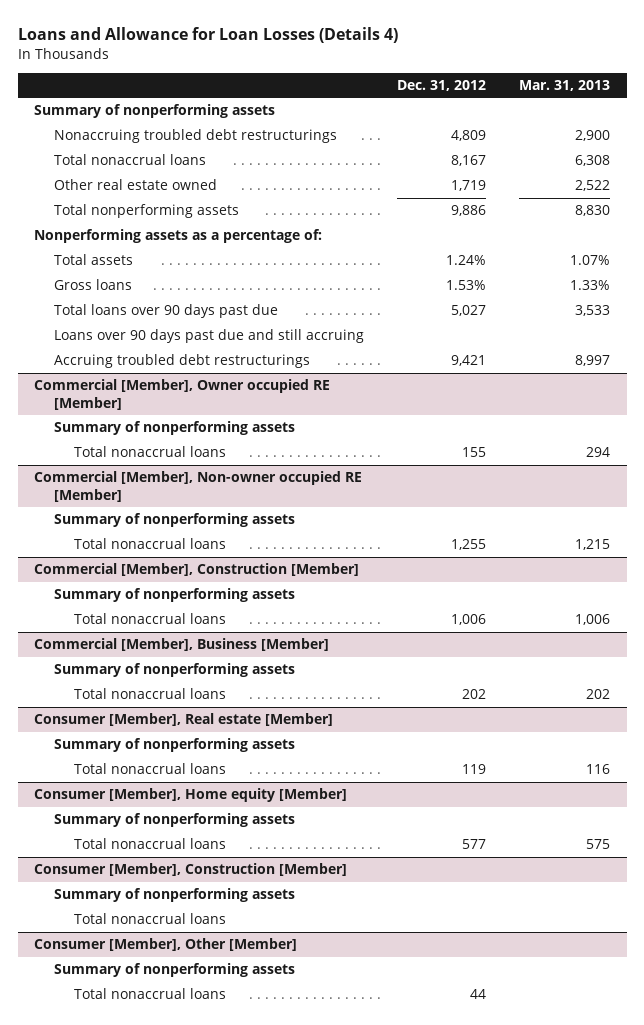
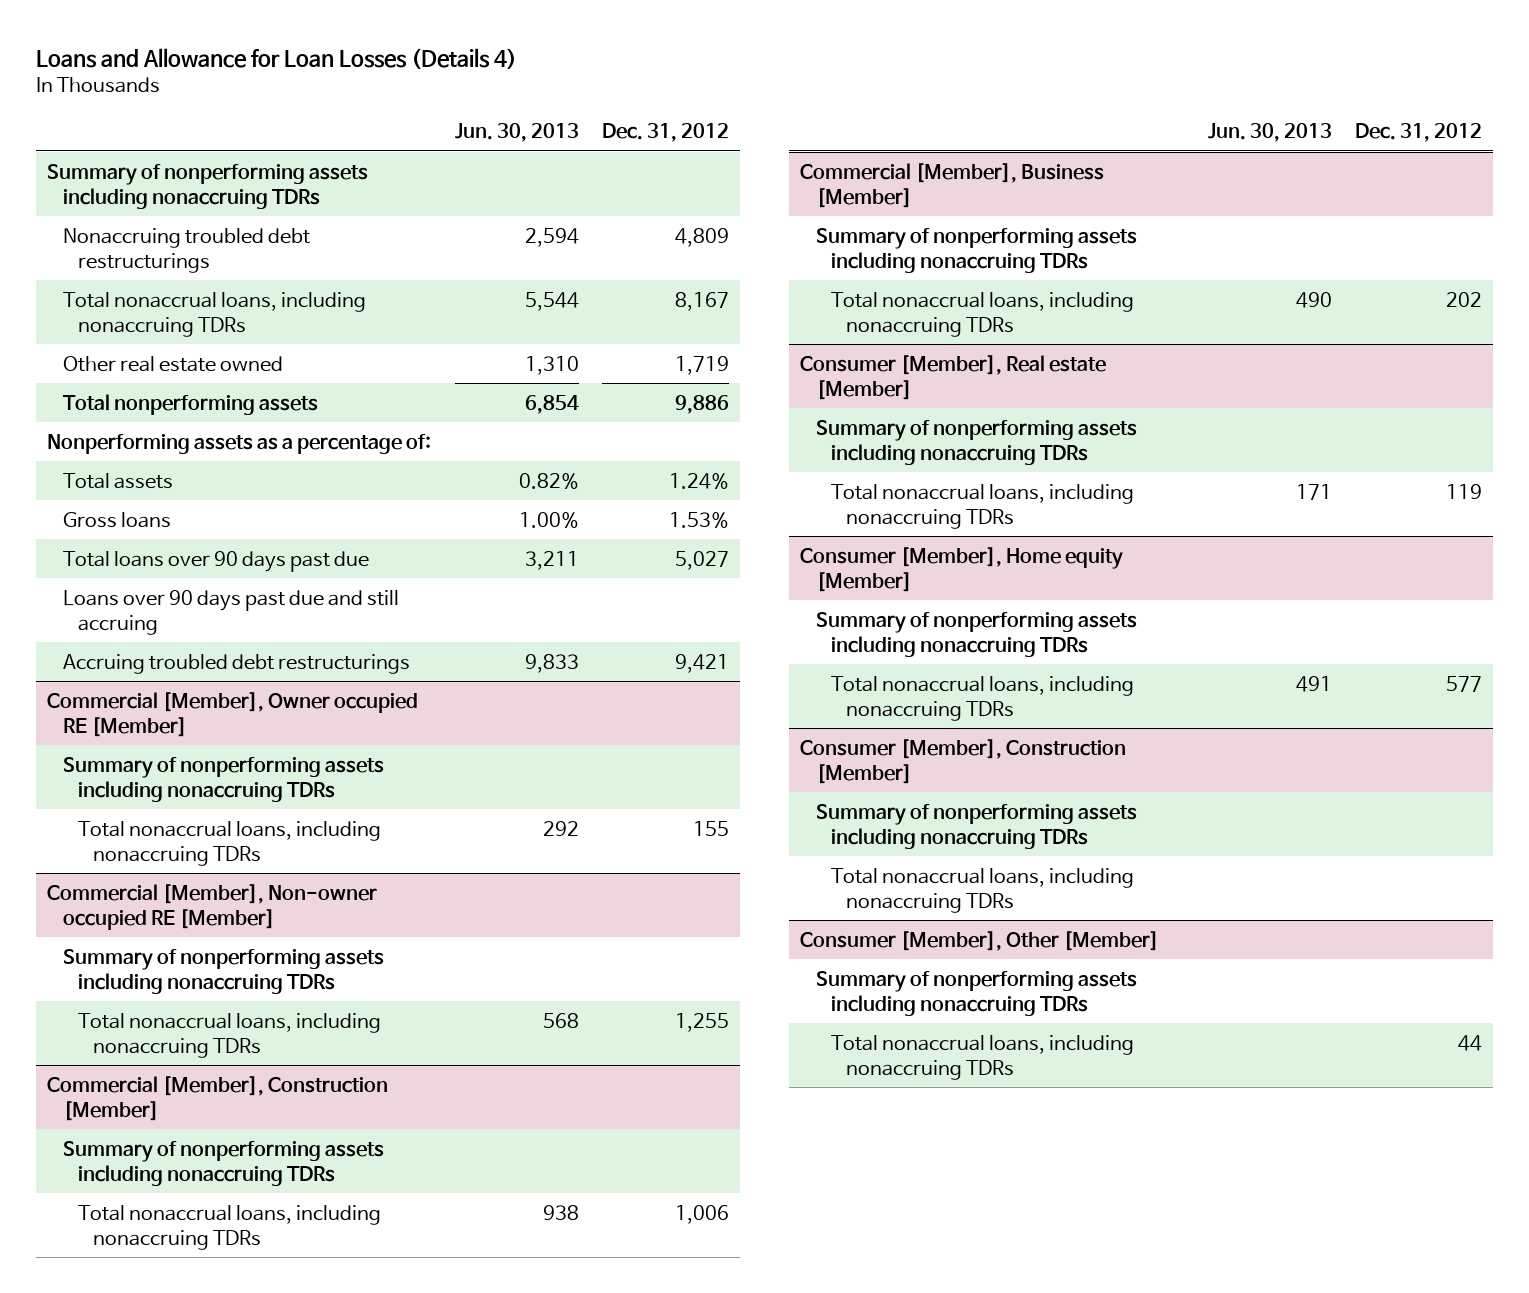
[519,80,611,92] Mar. 31, 2013 -> none
none -> [454,122,579,142] Jun. 30, 2013
[34,104,276,119] Summary of nonperforming assets -> [47,163,369,209] Summary of nonperforming assets including nonaccruing TDRs
[54,154,207,166] Total nonaccrual loans -> [62,291,366,337] Total nonaccrual loans, including nonaccruing TDRs
[54,421,296,436] Summary of nonperforming assets -> [62,756,384,802] Summary of nonperforming assets including nonaccruing TDRs
[73,446,226,458] Total nonaccrual loans -> [77,820,381,866] Total nonaccrual loans, including nonaccruing TDRs
[54,513,296,528] Summary of nonperforming assets -> [62,948,384,994] Summary of nonperforming assets including nonaccruing TDRs
[73,538,226,550] Total nonaccrual loans -> [77,1012,381,1058] Total nonaccrual loans, including nonaccruing TDRs
[54,588,296,603] Summary of nonperforming assets -> [62,1140,384,1186] Summary of nonperforming assets including nonaccruing TDRs
[73,613,226,625] Total nonaccrual loans -> [77,1204,381,1250] Total nonaccrual loans, including nonaccruing TDRs
[54,663,296,678] Summary of nonperforming assets -> [815,227,1137,273] Summary of nonperforming assets including nonaccruing TDRs
[73,688,226,700] Total nonaccrual loans -> [830,291,1134,337] Total nonaccrual loans, including nonaccruing TDRs
[54,738,296,753] Summary of nonperforming assets -> [815,419,1137,465] Summary of nonperforming assets including nonaccruing TDRs
[73,763,226,775] Total nonaccrual loans -> [830,483,1134,529] Total nonaccrual loans, including nonaccruing TDRs
[54,813,296,828] Summary of nonperforming assets -> [815,611,1137,657] Summary of nonperforming assets including nonaccruing TDRs
[73,838,226,850] Total nonaccrual loans -> [830,675,1134,721] Total nonaccrual loans, including nonaccruing TDRs
[54,888,296,903] Summary of nonperforming assets -> [815,803,1137,849] Summary of nonperforming assets including nonaccruing TDRs
[73,913,226,925] Total nonaccrual loans -> [830,867,1134,913] Total nonaccrual loans, including nonaccruing TDRs
[54,963,296,978] Summary of nonperforming assets -> [815,970,1137,1016] Summary of nonperforming assets including nonaccruing TDRs
[73,988,226,1000] Total nonaccrual loans -> [830,1034,1134,1080] Total nonaccrual loans, including nonaccruing TDRs

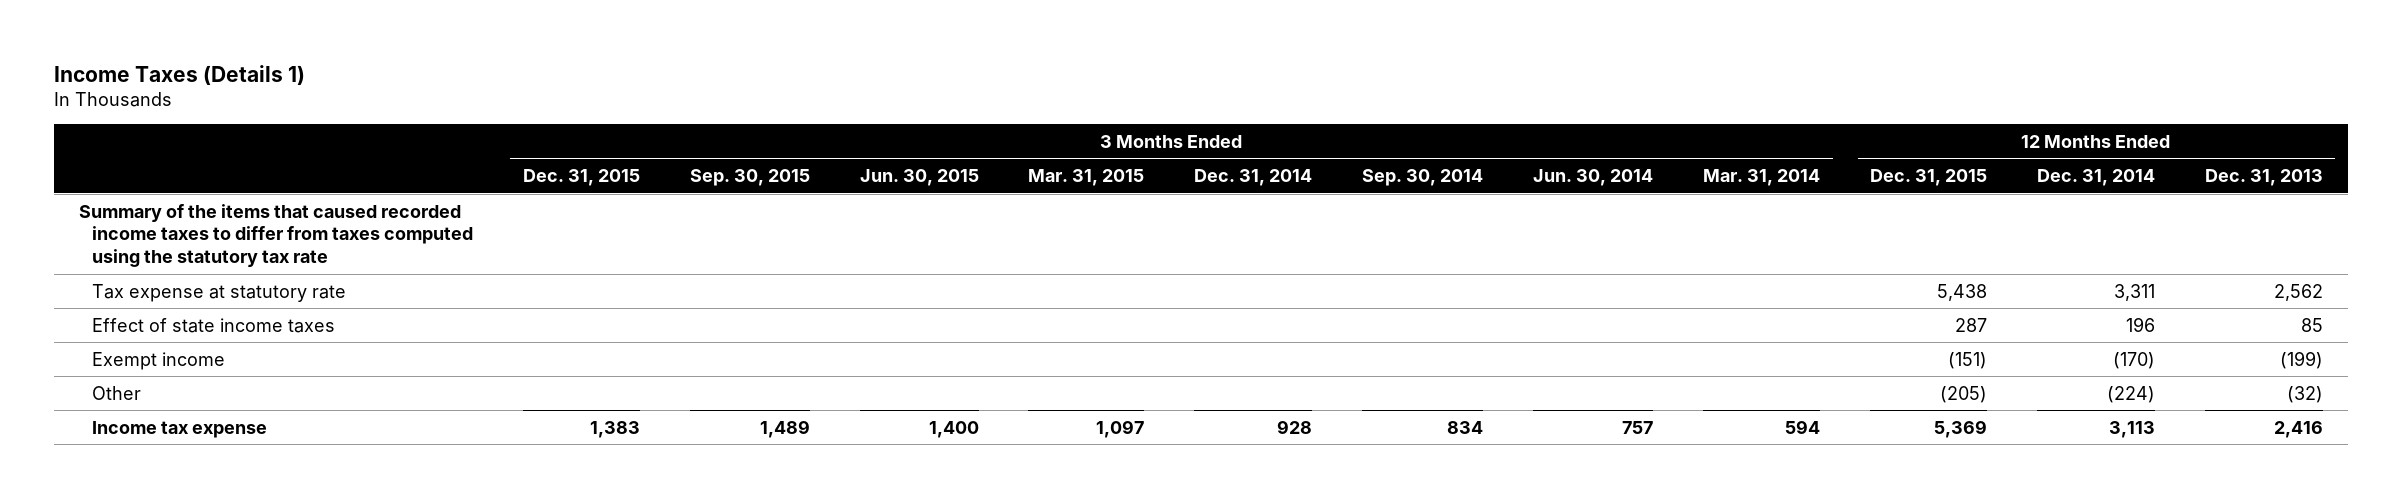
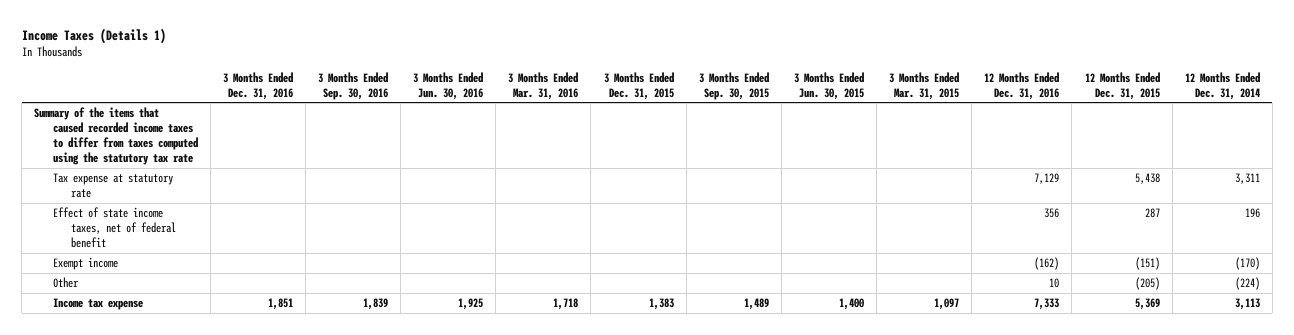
[1194,169,1313,187] Dec. 31, 2014 -> none
[1362,169,1484,187] Sep. 30, 2014 -> none
[1533,169,1654,187] Jun. 30, 2014 -> none
[1703,169,1821,187] Mar. 31, 2014 -> none
[2204,169,2323,187] Dec. 31, 2013 -> none
none -> [222,71,293,100] 3 Months Ended Dec. 31, 2016
none -> [318,71,389,100] 3 Months Ended Sep. 30, 2016
none -> [413,71,484,100] 3 Months Ended Jun. 30, 2016
none -> [508,71,579,100] 3 Months Ended Mar. 31, 2016
none -> [984,71,1060,100] 12 Months Ended Dec. 31, 2016
[91,317,335,333] Effect of state income taxes -> [52,206,177,249] Effect of state income taxes, net of federal benefit

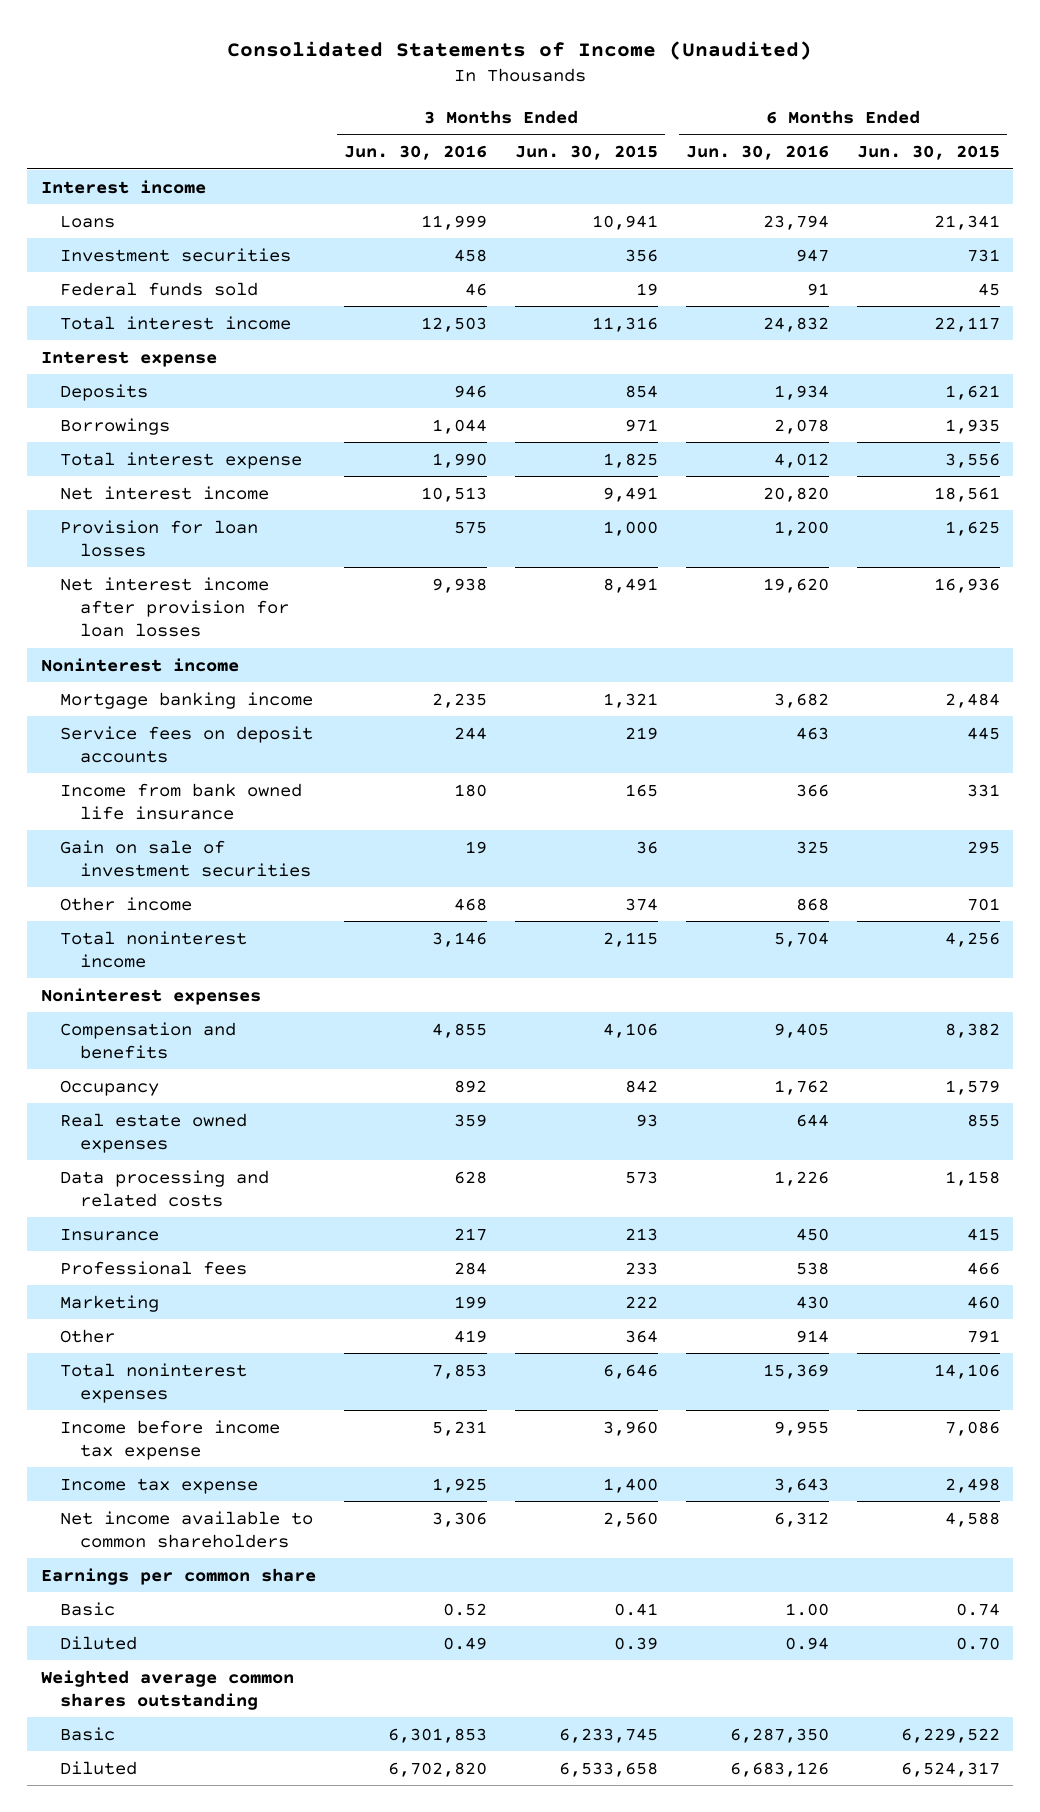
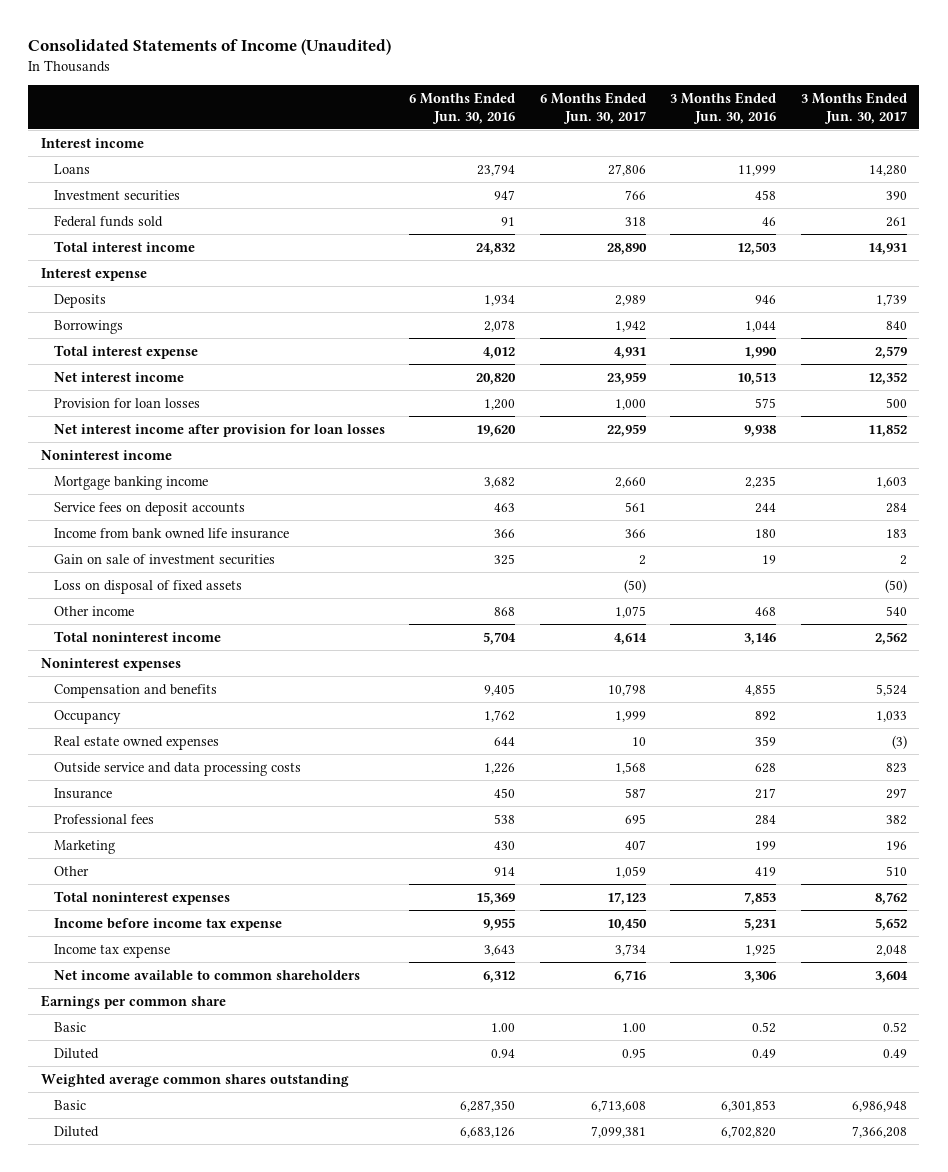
[514,145,658,161] Jun. 30, 2015 -> none
[856,145,1000,161] Jun. 30, 2015 -> none
none -> [539,92,646,124] 6 Months Ended Jun. 30, 2017
none -> [800,92,907,124] 3 Months Ended Jun. 30, 2017
none -> [53,579,242,594] Loss on disposal of fixed assets
[60,1169,270,1207] Data processing and related costs -> [53,761,301,776] Outside service and data processing costs

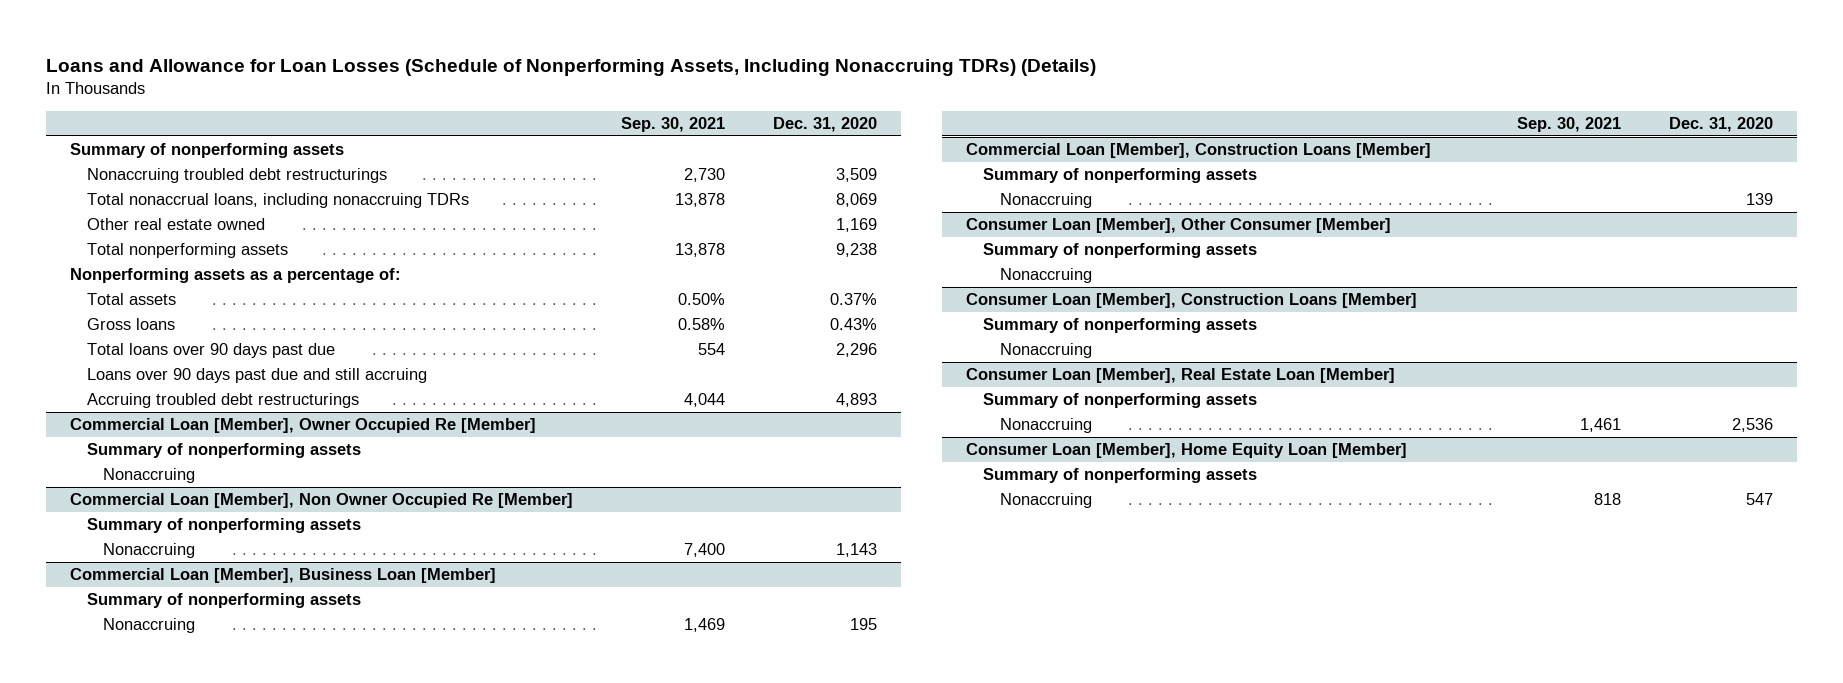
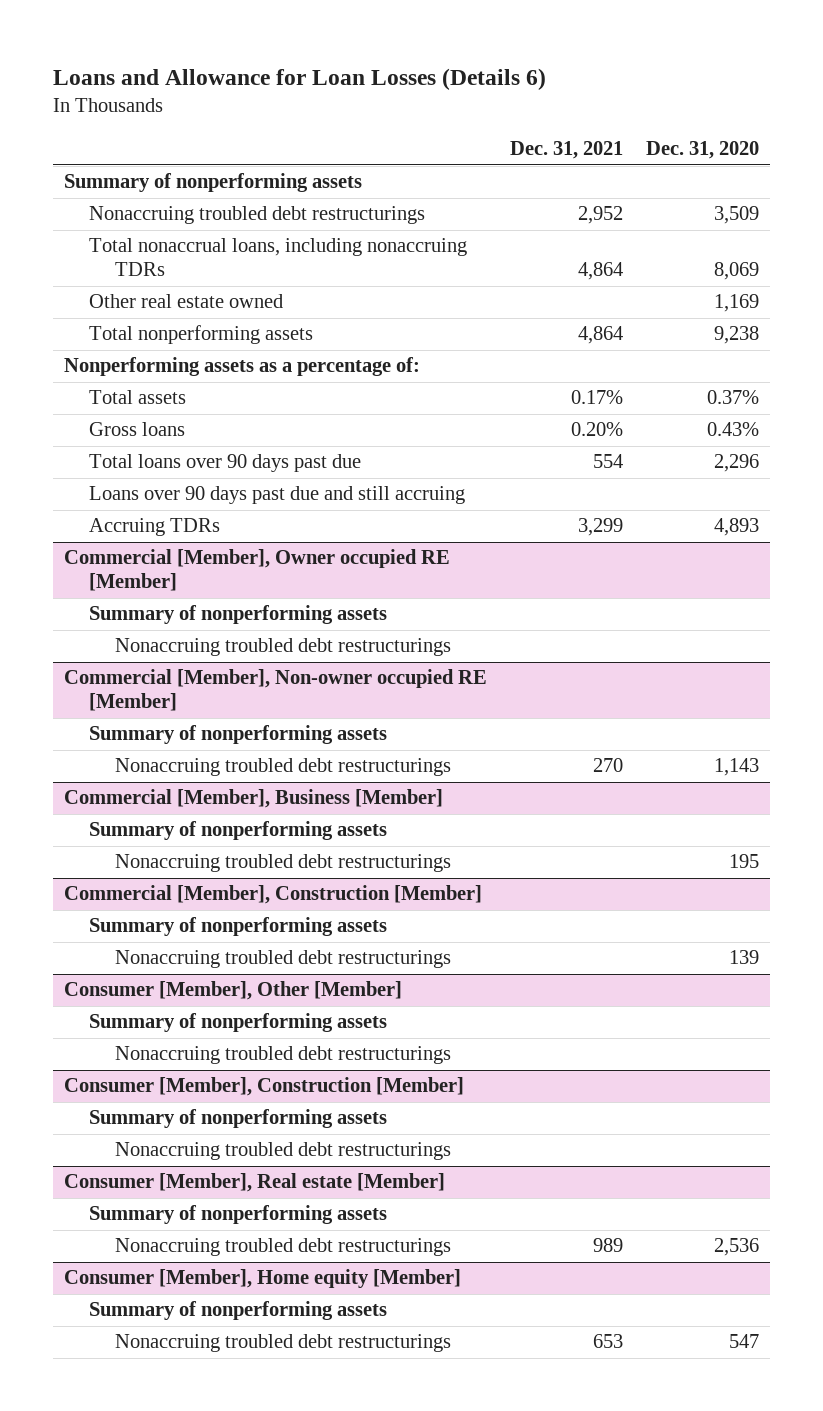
[45,58,1096,76] Loans and Allowance for Loan Losses (Schedule of Nonperforming Assets, Including Nonaccruing TDRs) (Details) -> [52,67,546,90] Loans and Allowance for Loan Losses (Details 6)
[620,116,725,132] Sep. 30, 2021 -> none
none -> [510,141,624,160] Dec. 31, 2021
[86,393,359,409] Accruing troubled debt restructurings -> [89,518,221,537] Accruing TDRs
[69,418,536,434] Commercial Loan [Member], Owner Occupied Re [Member] -> [64,549,451,592] Commercial [Member], Owner occupied RE [Member]
[103,468,196,484] Nonaccruing -> none
none -> [114,638,451,657] Nonaccruing troubled debt restructurings
[69,493,573,509] Commercial Loan [Member], Non Owner Occupied Re [Member] -> [64,669,488,712] Commercial [Member], Non-owner occupied RE [Member]
[103,543,196,559] Nonaccruing -> [114,758,451,777] Nonaccruing troubled debt restructurings
[69,568,496,584] Commercial Loan [Member], Business Loan [Member] -> [64,789,444,809] Commercial [Member], Business [Member]
[103,618,196,634] Nonaccruing -> [114,854,451,873] Nonaccruing troubled debt restructurings
[966,143,1432,159] Commercial Loan [Member], Construction Loans [Member] -> [64,885,483,905] Commercial [Member], Construction [Member]
[999,193,1092,209] Nonaccruing -> [114,950,451,969] Nonaccruing troubled debt restructurings
[966,218,1392,234] Consumer Loan [Member], Other Consumer [Member] -> [64,981,403,1001] Consumer [Member], Other [Member]
[999,268,1092,284] Nonaccruing -> none
none -> [114,1046,451,1065] Nonaccruing troubled debt restructurings
[966,293,1418,309] Consumer Loan [Member], Construction Loans [Member] -> [64,1077,465,1097] Consumer [Member], Construction [Member]
[999,343,1092,359] Nonaccruing -> none
none -> [114,1142,451,1161] Nonaccruing troubled debt restructurings
[966,368,1396,384] Consumer Loan [Member], Real Estate Loan [Member] -> [64,1173,446,1193] Consumer [Member], Real estate [Member]
[999,418,1092,434] Nonaccruing -> [114,1238,451,1257] Nonaccruing troubled debt restructurings
[966,443,1408,459] Consumer Loan [Member], Home Equity Loan [Member] -> [64,1269,462,1289] Consumer [Member], Home equity [Member]
[999,493,1092,509] Nonaccruing -> [114,1334,451,1353] Nonaccruing troubled debt restructurings

